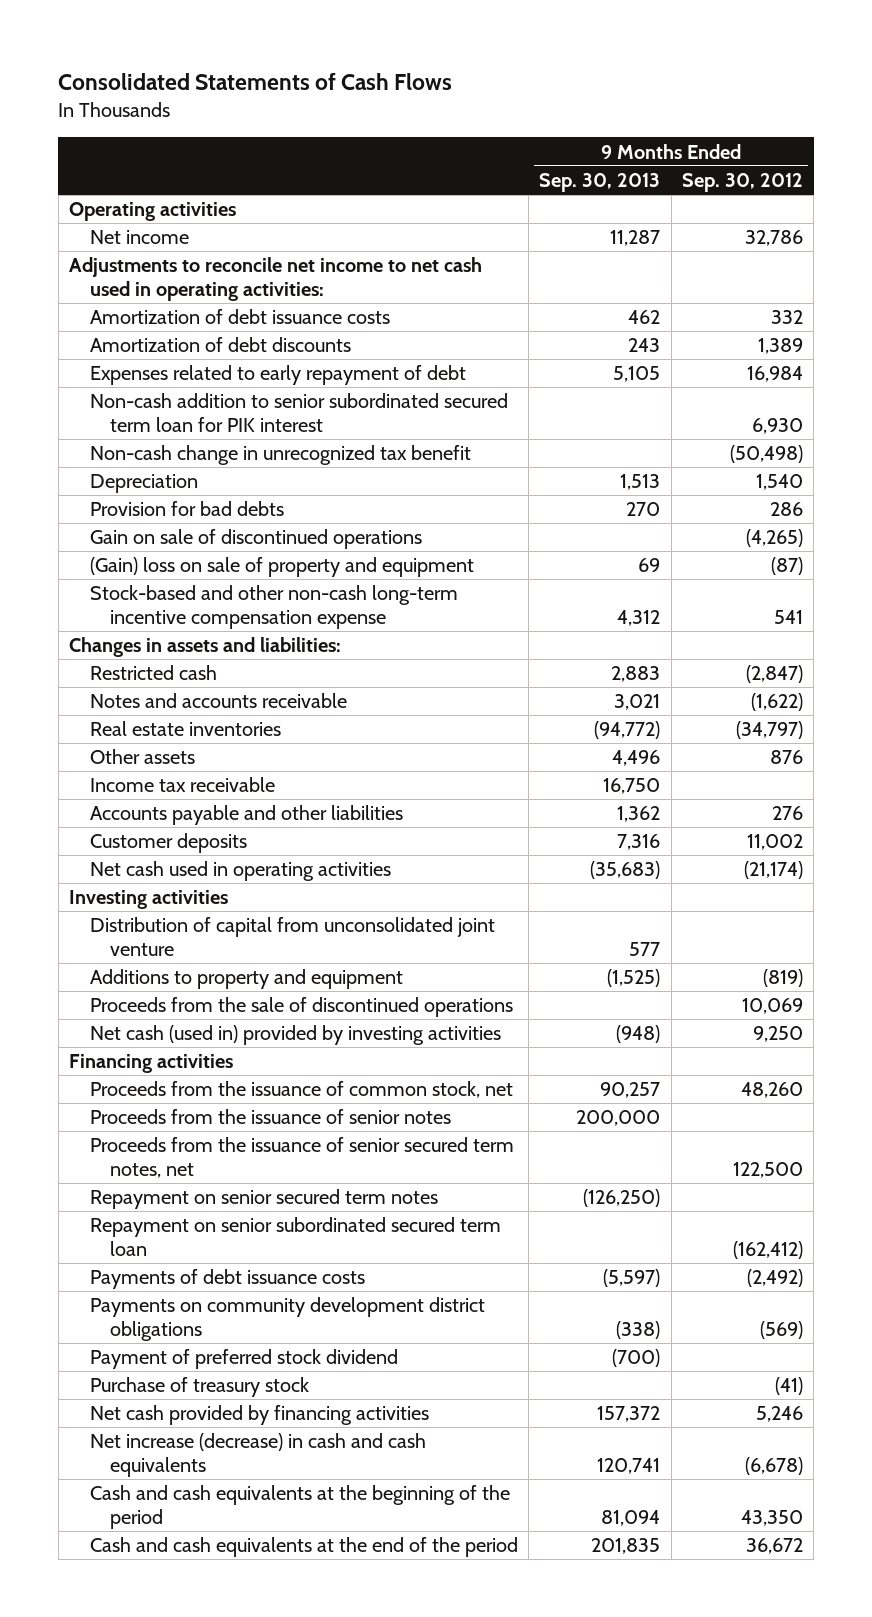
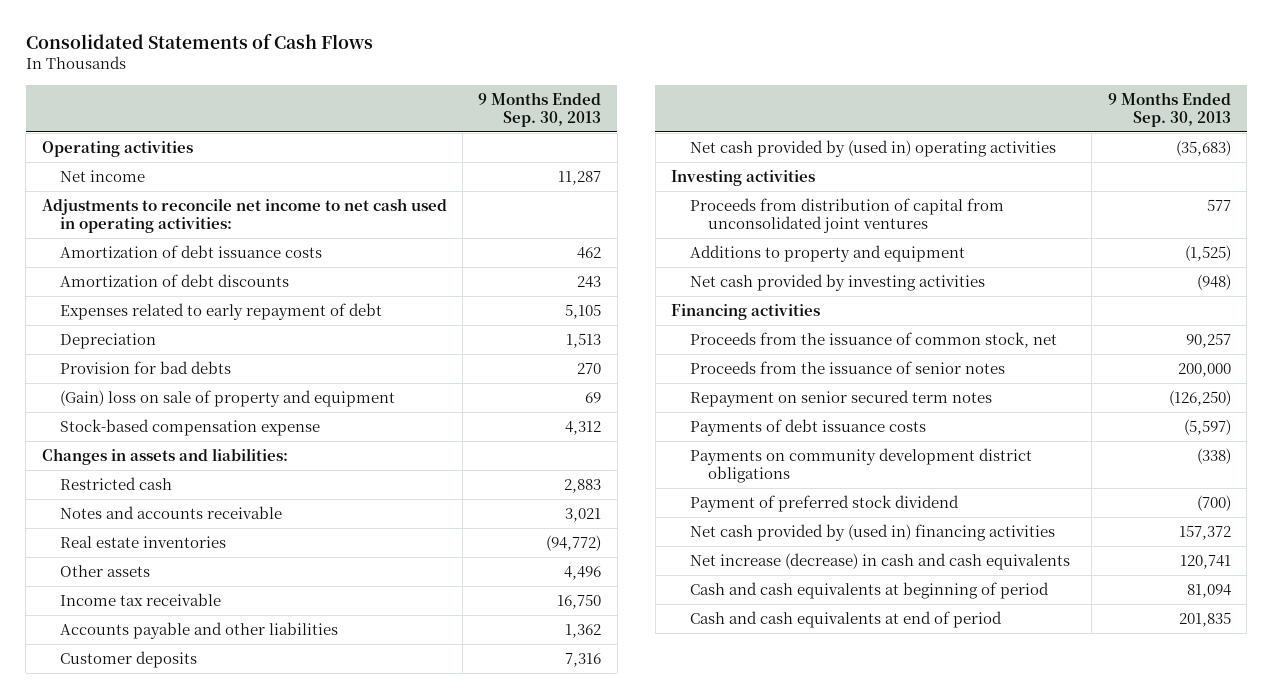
[682,172,804,192] Sep. 30, 2012 -> none
[89,393,508,432] Non-cash addition to senior subordinated secured term loan for PIK interest -> none
[89,445,471,466] Non-cash change in unrecognized tax benefit -> none
[89,529,422,550] Gain on sale of discontinued operations -> none
[89,585,458,629] Stock-based and other non-cash long-term incentive compensation expense -> [60,418,321,436] Stock-based compensation expense
[89,861,391,882] Net cash used in operating activities -> [689,139,1056,157] Net cash provided by (used in) operating activities
[89,917,495,956] Distribution of capital from unconsolidated joint venture -> [689,197,1004,234] Proceeds from distribution of capital from unconsolidated joint ventures
[89,997,513,1018] Proceeds from the sale of discontinued operations -> none
[89,1025,501,1046] Net cash (used in) provided by investing activities -> [689,273,985,291] Net cash provided by investing activities
[89,1137,514,1178] Proceeds from the issuance of senior secured term notes, net -> none
[89,1217,501,1256] Repayment on senior subordinated secured term loan -> none
[89,1377,309,1398] Purchase of treasury stock -> none
[89,1405,429,1426] Net cash provided by financing activities -> [689,523,1055,541] Net cash provided by (used in) financing activities
[89,1485,510,1529] Cash and cash equivalents at the beginning of the period -> [689,581,1049,599] Cash and cash equivalents at beginning of period
[89,1537,518,1558] Cash and cash equivalents at the end of the period -> [689,610,1002,628] Cash and cash equivalents at end of period

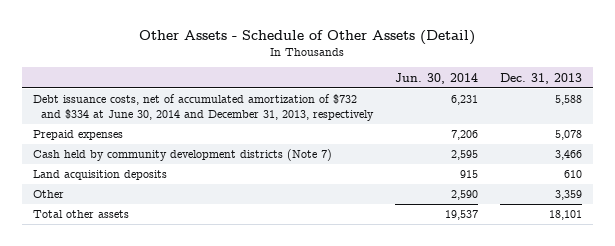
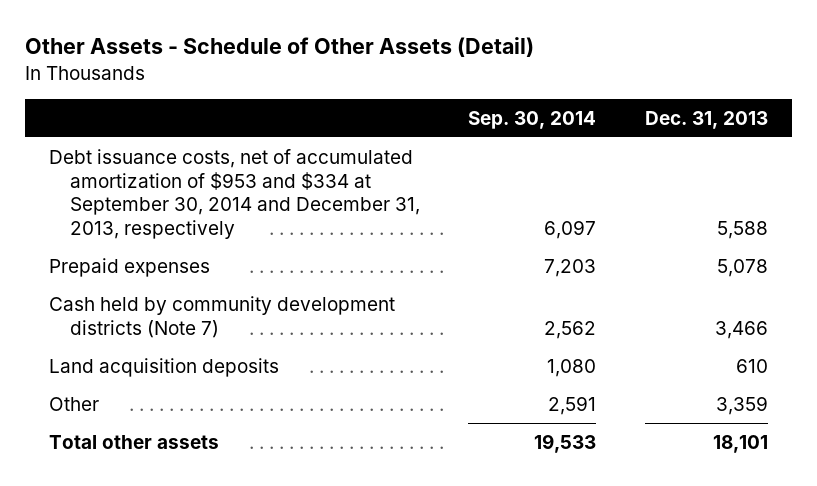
[395,72,479,84] Jun. 30, 2014 -> none
none -> [468,110,597,129] Sep. 30, 2014
[32,94,375,122] Debt issuance costs, net of accumulated amortization of $732 and $334 at June 30, 2014 and December 31, 2013, respectively -> [49,148,420,239] Debt issuance costs, net of accumulated amortization of $953 and $334 at September 30, 2014 and December 31, 2013, respectively

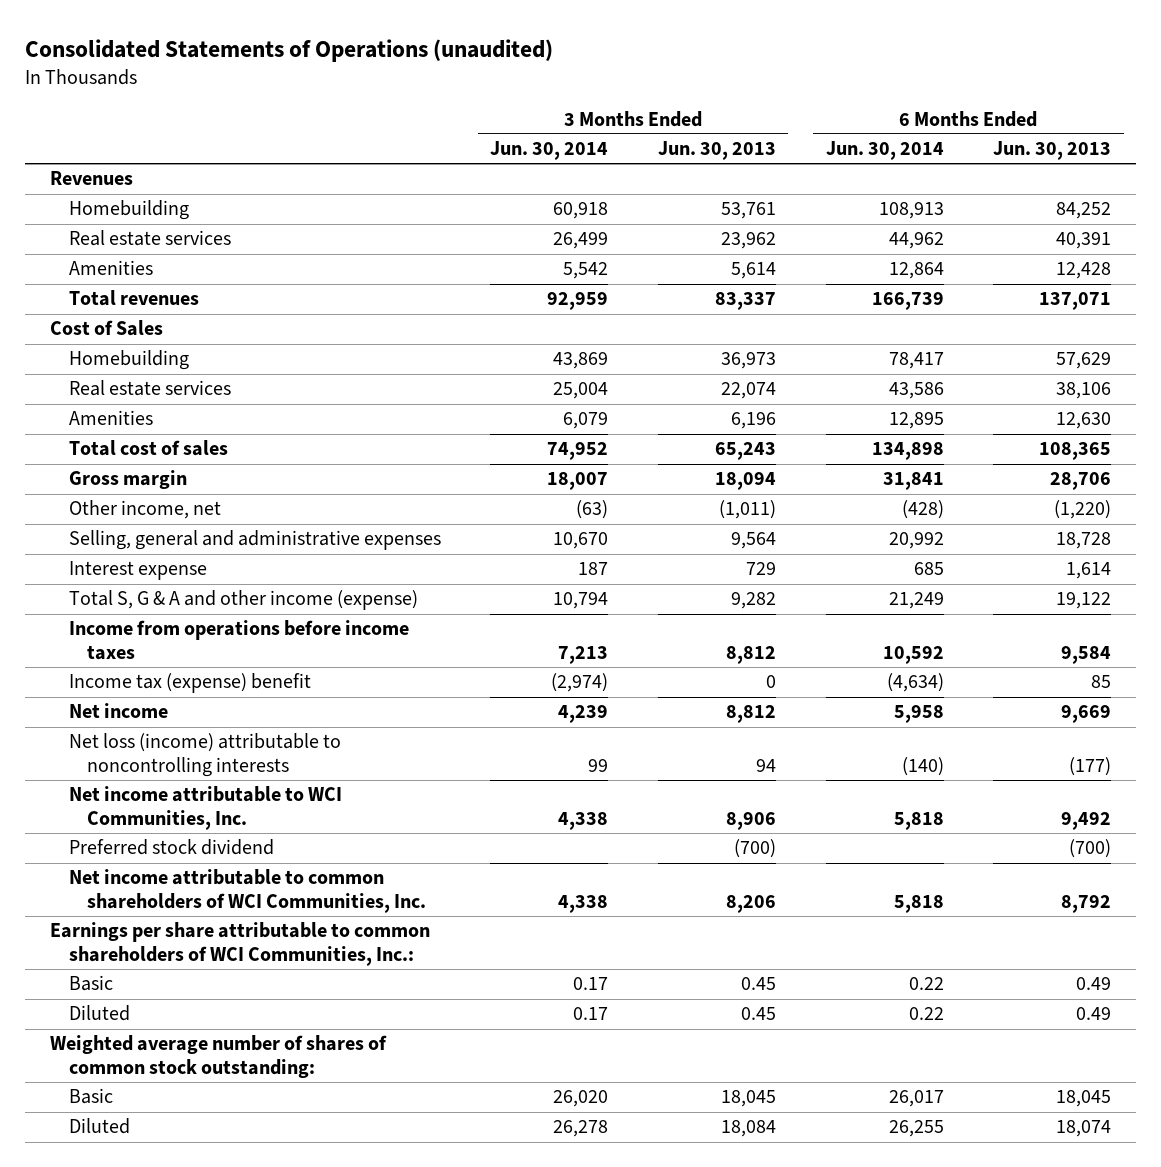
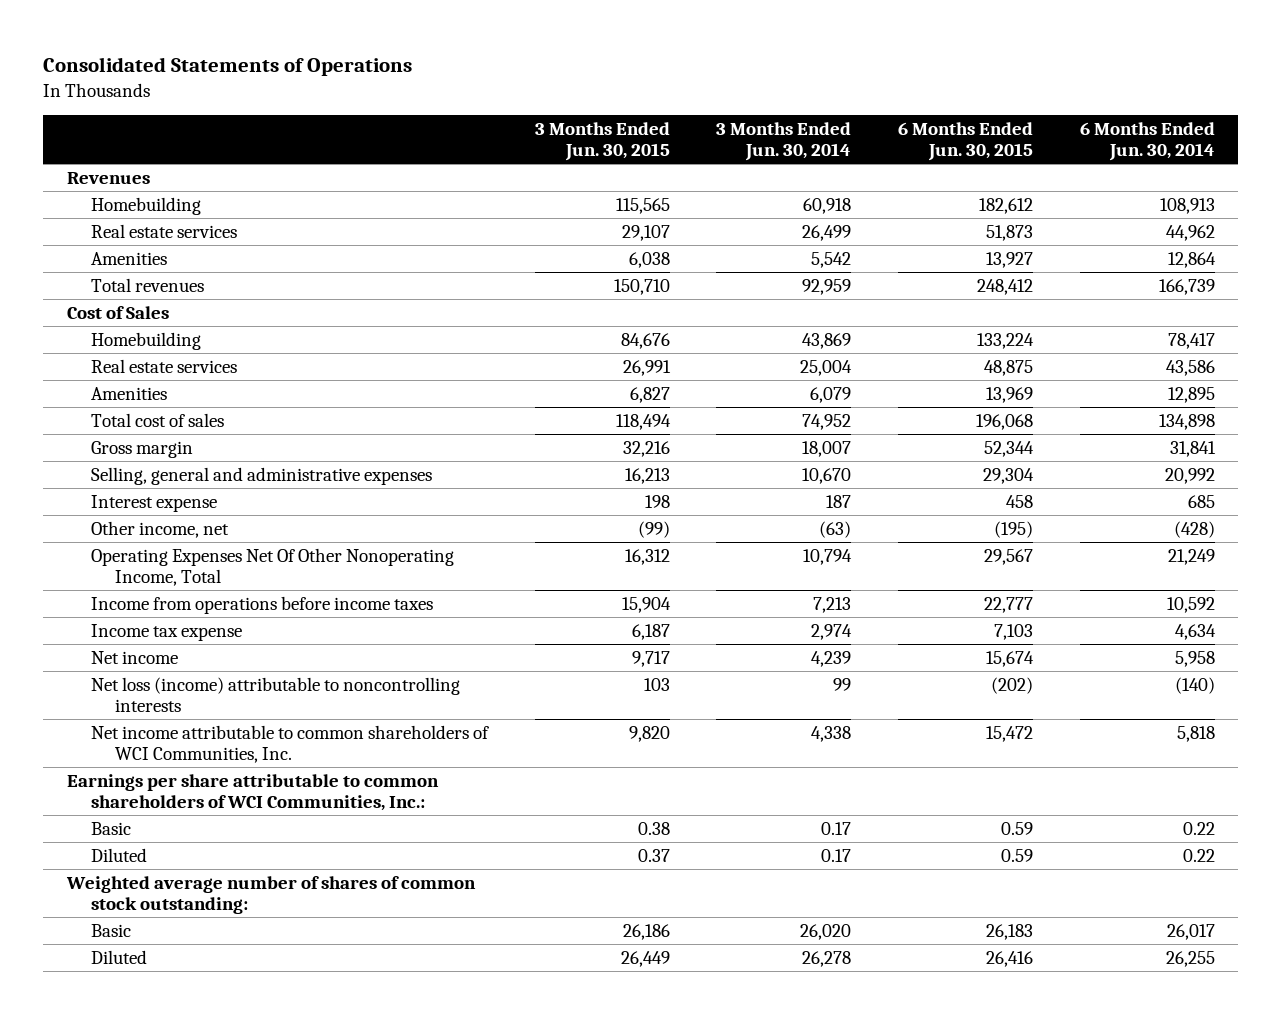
[25,38,554,62] Consolidated Statements of Operations (unaudited) -> [43,56,413,76] Consolidated Statements of Operations
[657,141,776,161] Jun. 30, 2013 -> none
[993,141,1112,161] Jun. 30, 2013 -> none
none -> [534,121,670,162] 3 Months Ended Jun. 30, 2015
none -> [897,121,1033,162] 6 Months Ended Jun. 30, 2015
[68,500,221,520] Other income, net -> [90,520,229,538] Other income, net
[68,590,418,611] Total S, G & A and other income (expense) -> [90,547,454,587] Operating Expenses Net Of Other Nonoperating Income, Total
[68,673,311,694] Income tax (expense) benefit -> [90,623,242,641] Income tax expense
[551,673,609,693] (2,974) -> [811,623,853,640] 2,974
[886,673,944,693] (4,634) -> [1174,623,1216,640] 4,634
[68,786,342,831] Net income attributable to WCI Communities, Inc. -> none
[68,839,274,856] Preferred stock dividend -> none

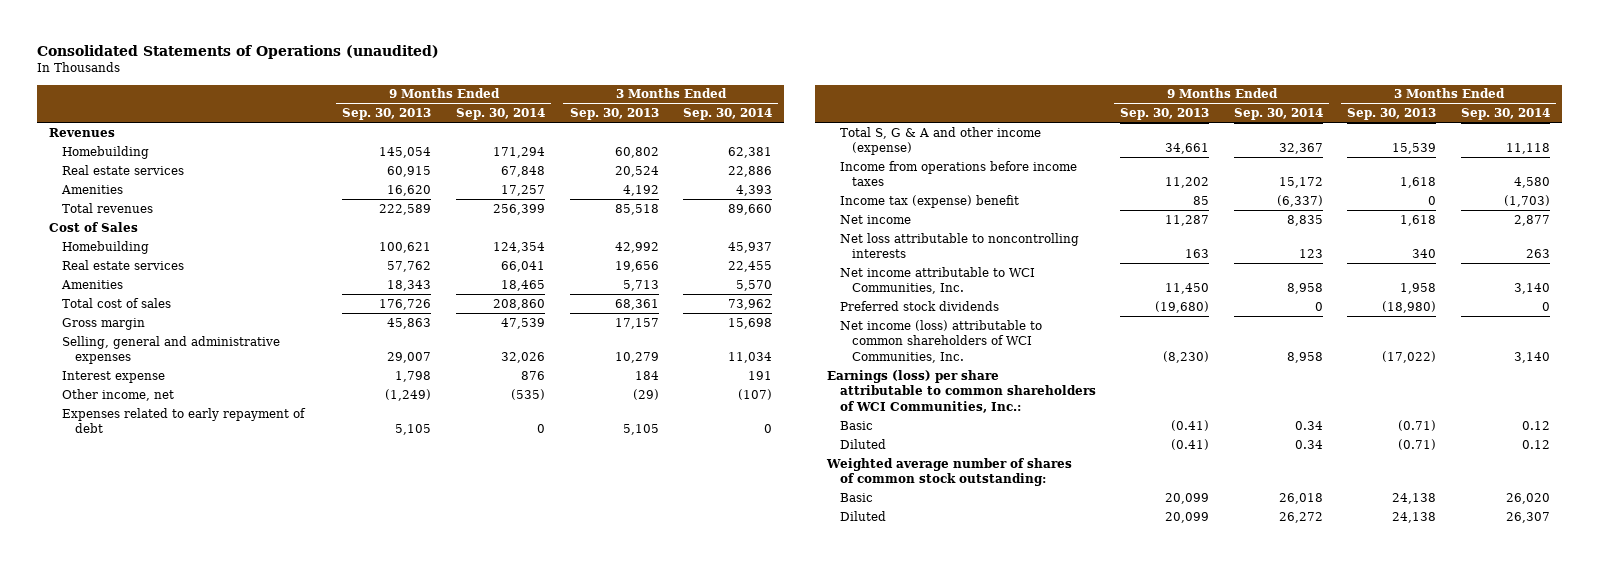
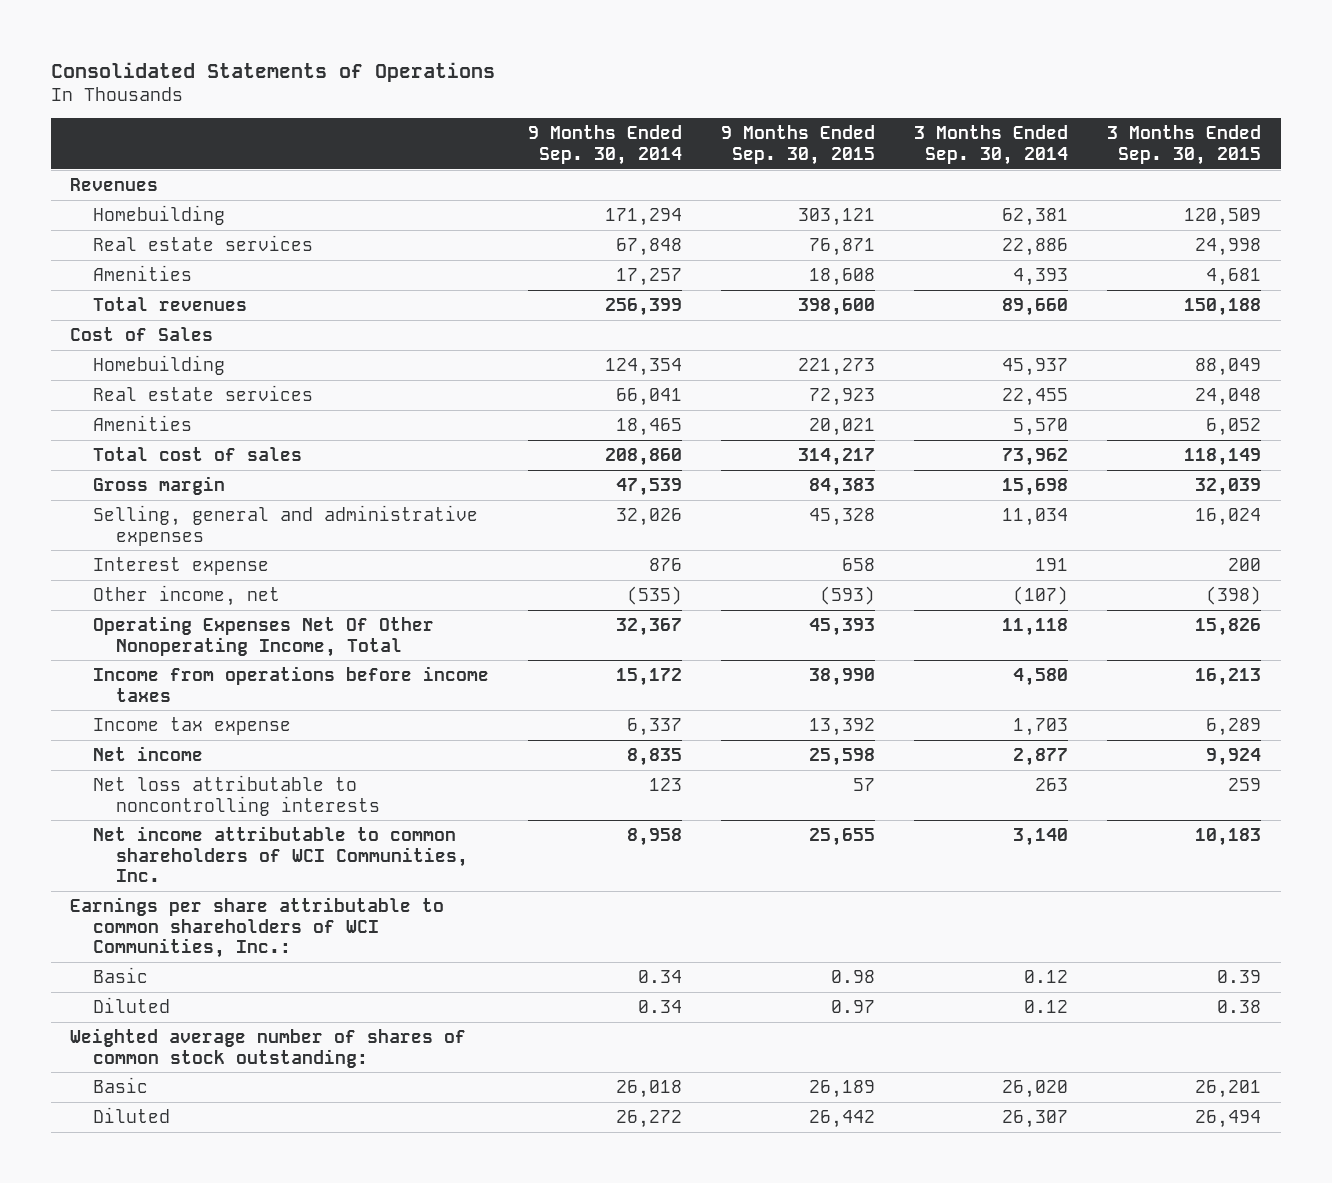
[37,44,440,59] Consolidated Statements of Operations (unaudited) -> [50,61,495,82] Consolidated Statements of Operations
[342,108,432,121] Sep. 30, 2013 -> none
[569,108,659,121] Sep. 30, 2013 -> none
none -> [721,125,876,165] 9 Months Ended Sep. 30, 2015
none -> [1107,125,1262,165] 3 Months Ended Sep. 30, 2015
[61,407,306,434] Expenses related to early repayment of debt -> none
[839,126,1041,156] Total S, G & A and other income (expense) -> [93,615,435,657] Operating Expenses Net Of Other Nonoperating Income, Total
[839,194,1019,208] Income tax (expense) benefit -> [93,716,292,735] Income tax expense
[1276,194,1323,207] (6,337) -> [627,717,683,736] 6,337
[1503,194,1550,207] (1,703) -> [1013,717,1069,736] 1,703
[839,266,1035,295] Net income attributable to WCI Communities, Inc. -> none
[839,300,999,311] Preferred stock dividends -> none
[839,319,1042,363] Net income (loss) attributable to common shareholders of WCI Communities, Inc. -> [93,825,469,883] Net income attributable to common shareholders of WCI Communities, Inc.
[827,369,1096,413] Earnings (loss) per share attributable to common shareholders of WCI Communities, Inc.: -> [70,896,445,959] Earnings per share attributable to common shareholders of WCI Communities, Inc.:

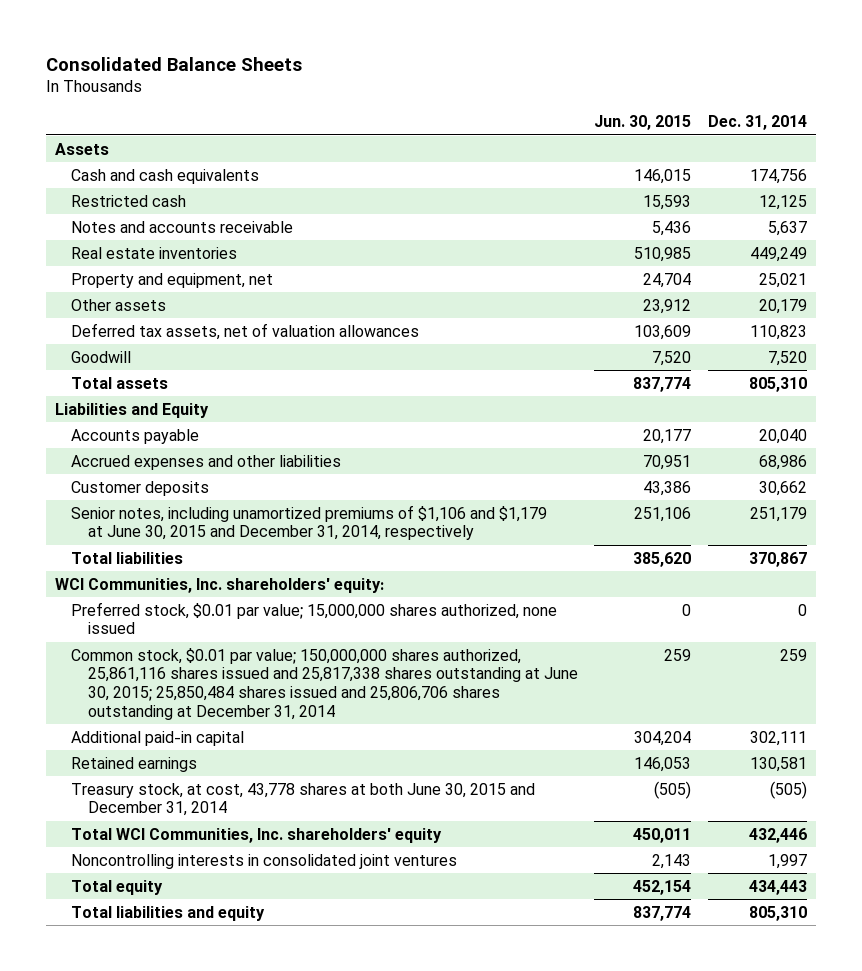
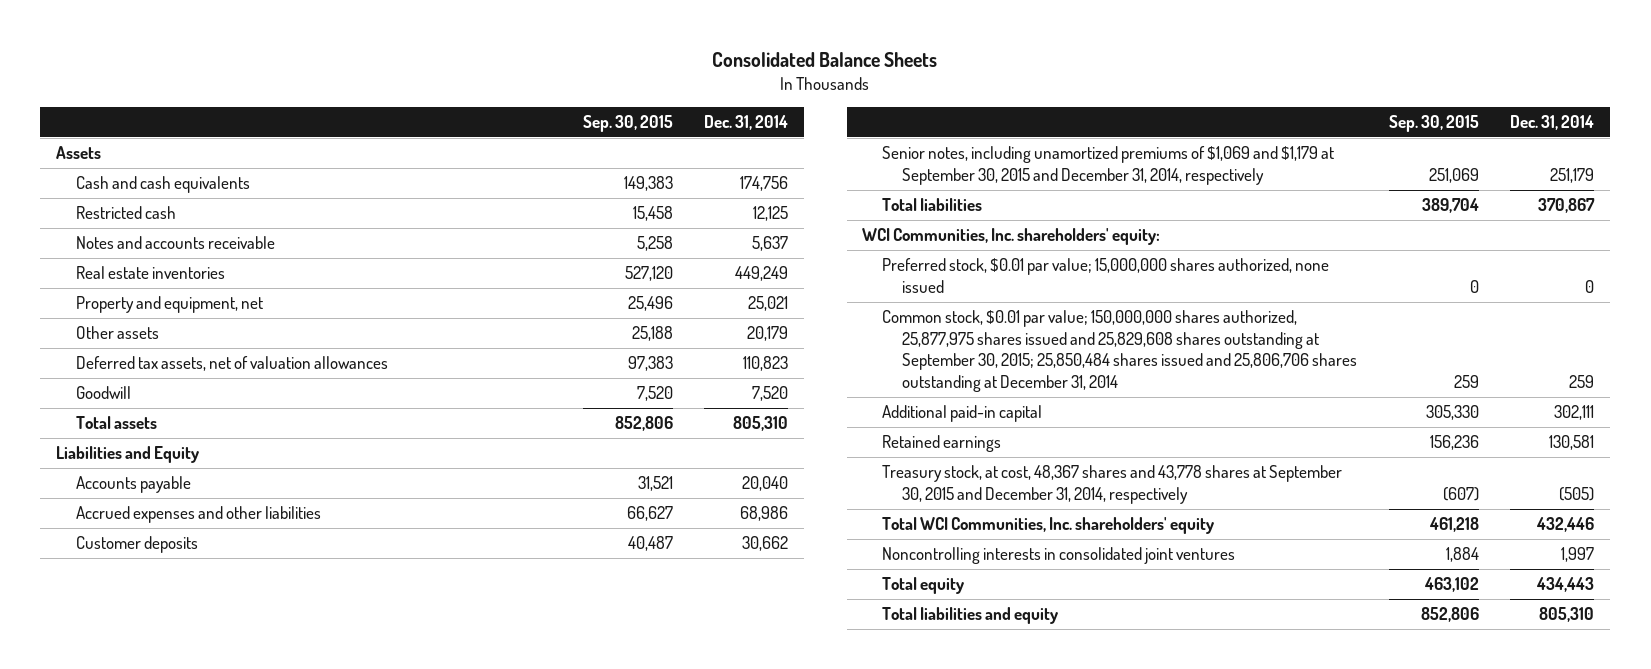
[594,115,692,131] Jun. 30, 2015 -> none
none -> [582,114,673,132] Sep. 30, 2015
[71,504,548,541] Senior notes, including unamortized premiums of $1,106 and $1,179 at June 30, 2015 and December 31, 2014, respectively -> [882,146,1335,185] Senior notes, including unamortized premiums of $1,069 and $1,179 at September 30, 2015 and December 31, 2014, respectively
[71,647,578,720] Common stock, $0.01 par value; 150,000,000 shares authorized, 25,861,116 shares issued and 25,817,338 shares outstanding at June 30, 2015; 25,850,484 shares issued and 25,806,706 shares outstanding at December 31, 2014 -> [882,310,1358,392] Common stock, $0.01 par value; 150,000,000 shares authorized, 25,877,975 shares issued and 25,829,608 shares outstanding at September 30, 2015; 25,850,484 shares issued and 25,806,706 shares outstanding at December 31, 2014
[71,782,536,817] Treasury stock, at cost, 43,778 shares at both June 30, 2015 and December 31, 2014 -> [882,465,1343,504] Treasury stock, at cost, 48,367 shares and 43,778 shares at September 30, 2015 and December 31, 2014, respectively

